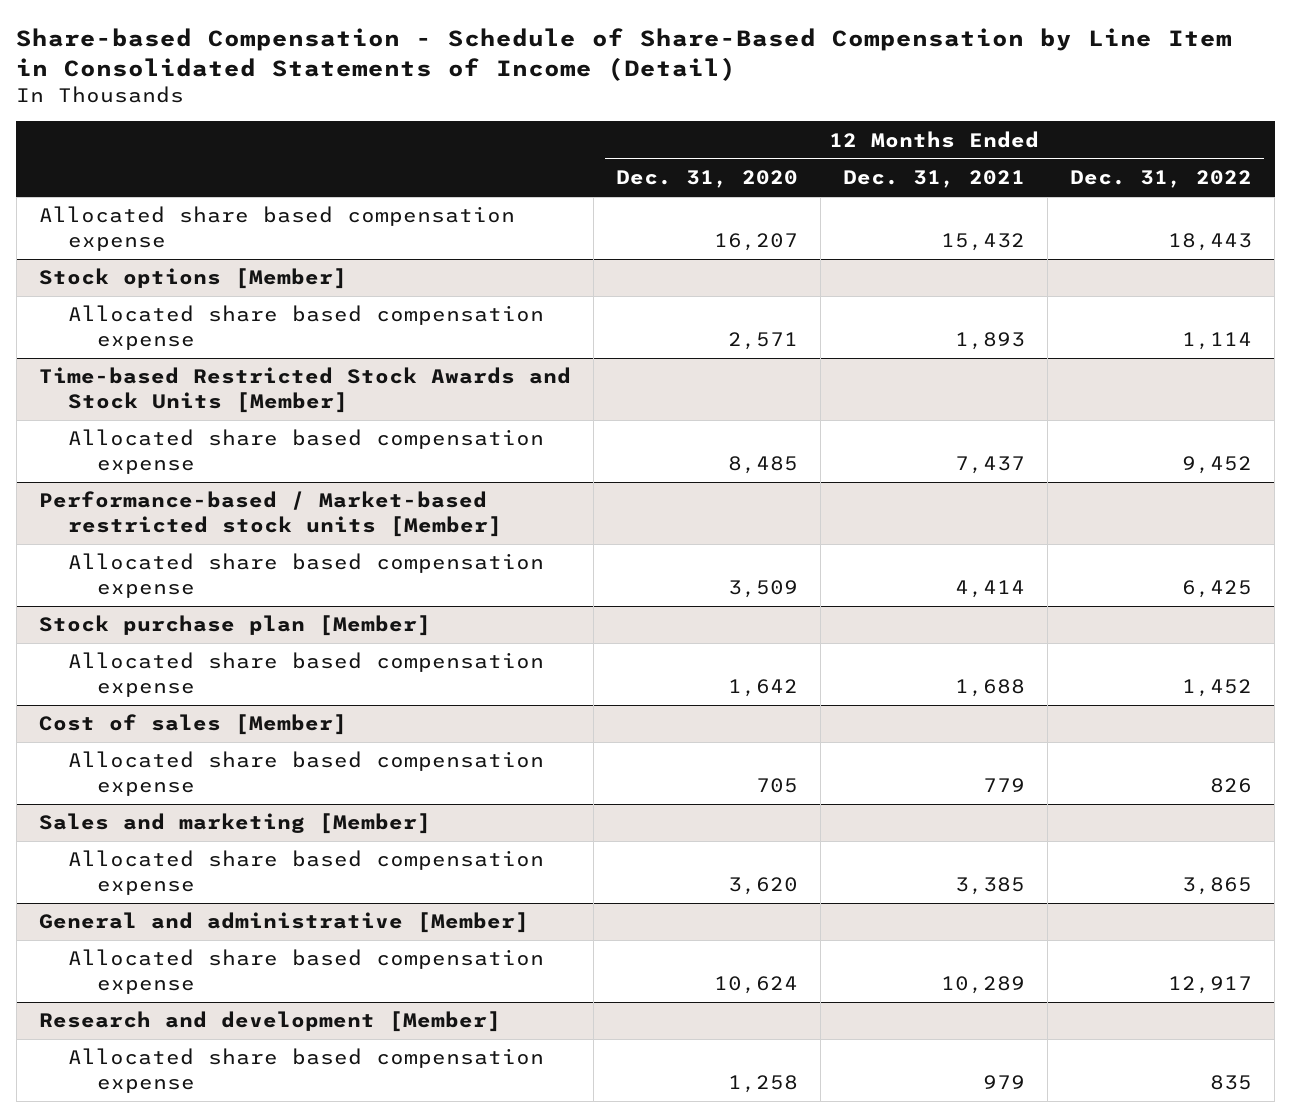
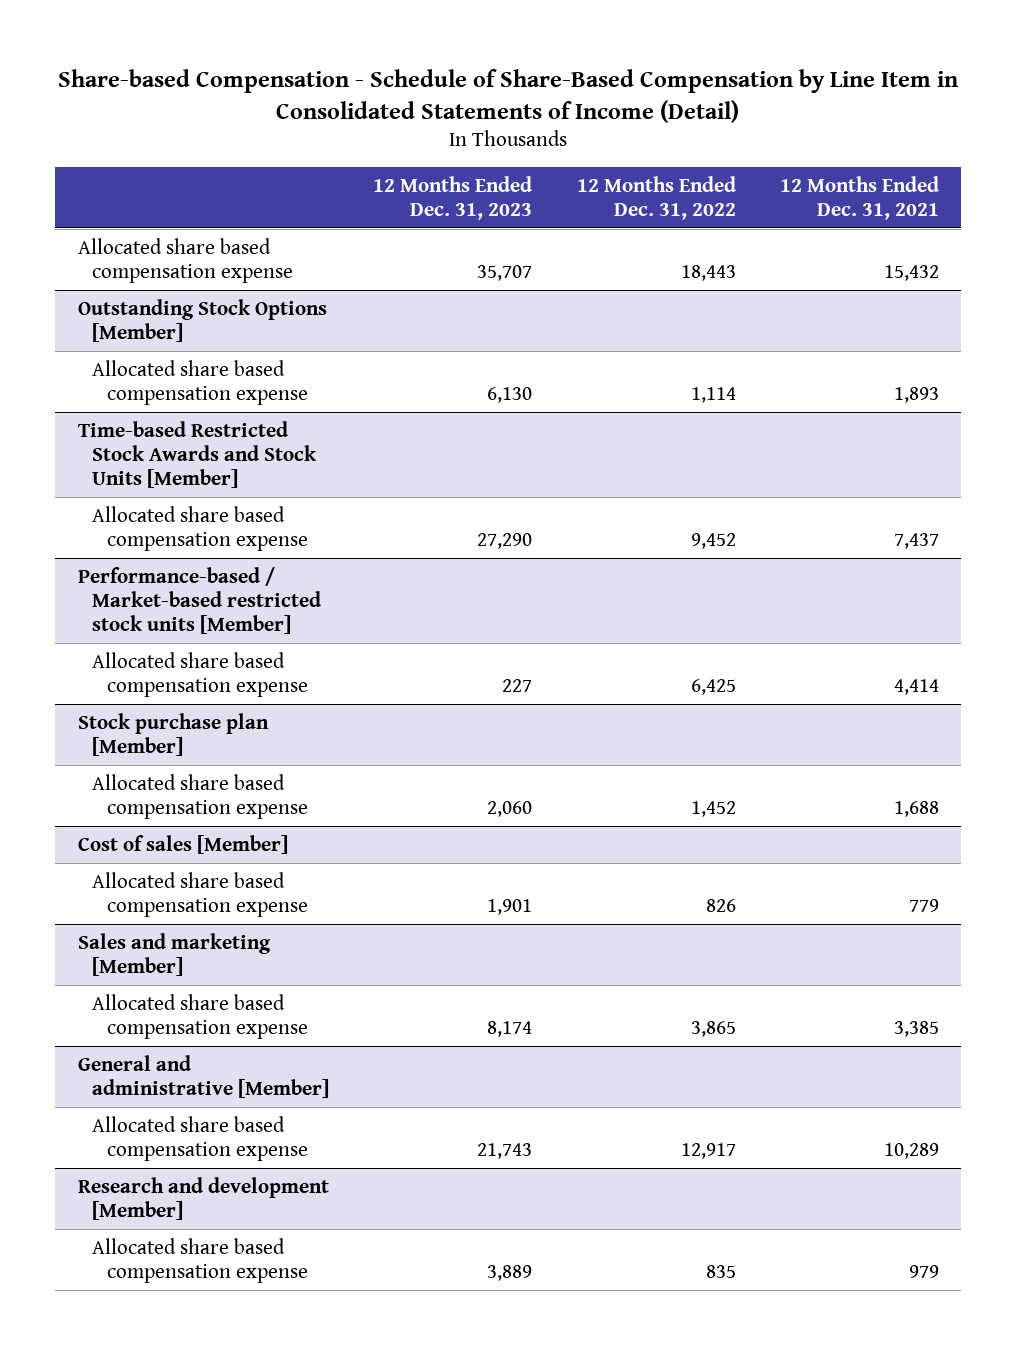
[615,170,798,189] Dec. 31, 2020 -> none
none -> [373,175,533,220] 12 Months Ended Dec. 31, 2023
[38,268,347,290] Stock options [Member] -> [77,298,327,342] Outstanding Stock Options [Member]

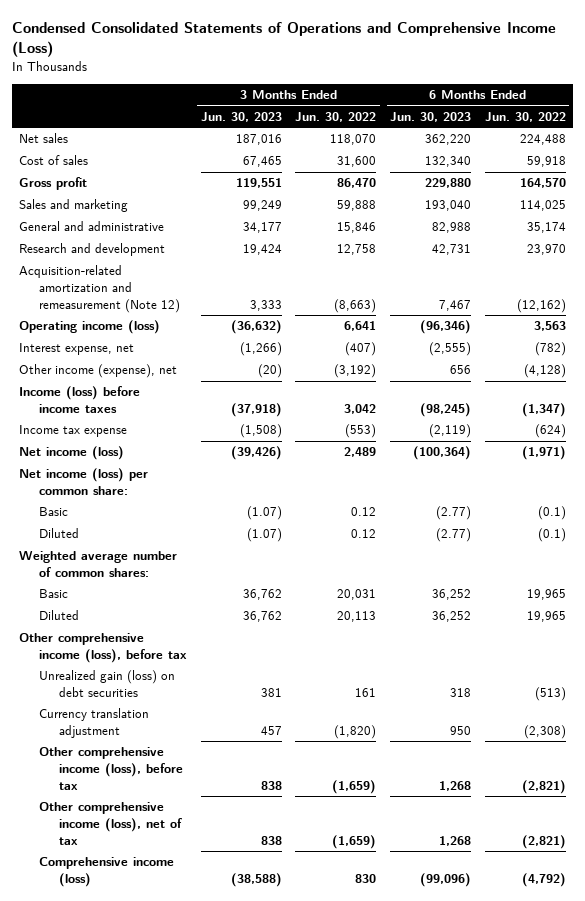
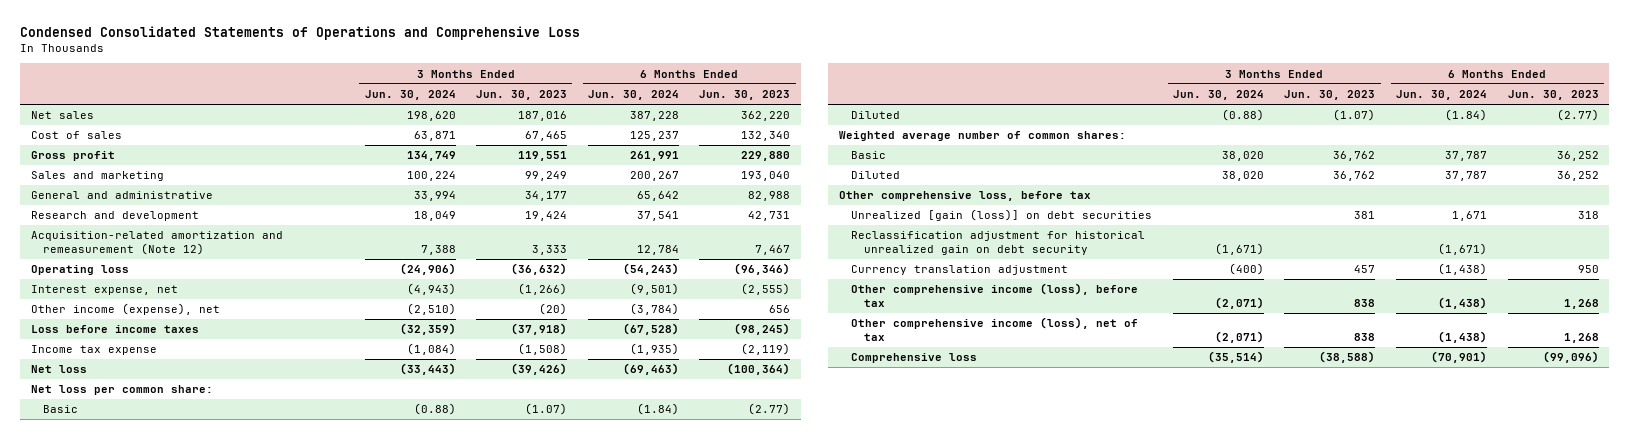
[12,21,557,58] Condensed Consolidated Statements of Operations and Comprehensive Income (Loss) -> [20,26,581,41] Condensed Consolidated Statements of Operations and Comprehensive Loss
[295,111,377,122] Jun. 30, 2022 -> none
[485,111,567,122] Jun. 30, 2022 -> none
none -> [364,89,456,100] Jun. 30, 2024
none -> [587,89,679,100] Jun. 30, 2024
[19,320,161,335] Operating income (loss) -> [30,265,129,276] Operating loss
[19,386,141,414] Income (loss) before income taxes -> [30,325,199,334] Loss before income taxes
[19,446,125,461] Net income (loss) -> [30,365,87,374] Net loss
[19,468,149,496] Net income (loss) per common share: -> [30,385,213,396] Net loss per common share:
[19,633,187,664] Other comprehensive income (loss), before tax -> [838,191,1091,202] Other comprehensive loss, before tax
[38,670,175,698] Unrealized gain (loss) on debt securities -> [851,209,1153,222] Unrealized [gain (loss)] on debt securities
none -> [851,231,1146,255] Reclassification adjustment for historical unrealized gain on debt security
[38,857,174,888] Comprehensive income (loss) -> [851,353,978,364] Comprehensive loss

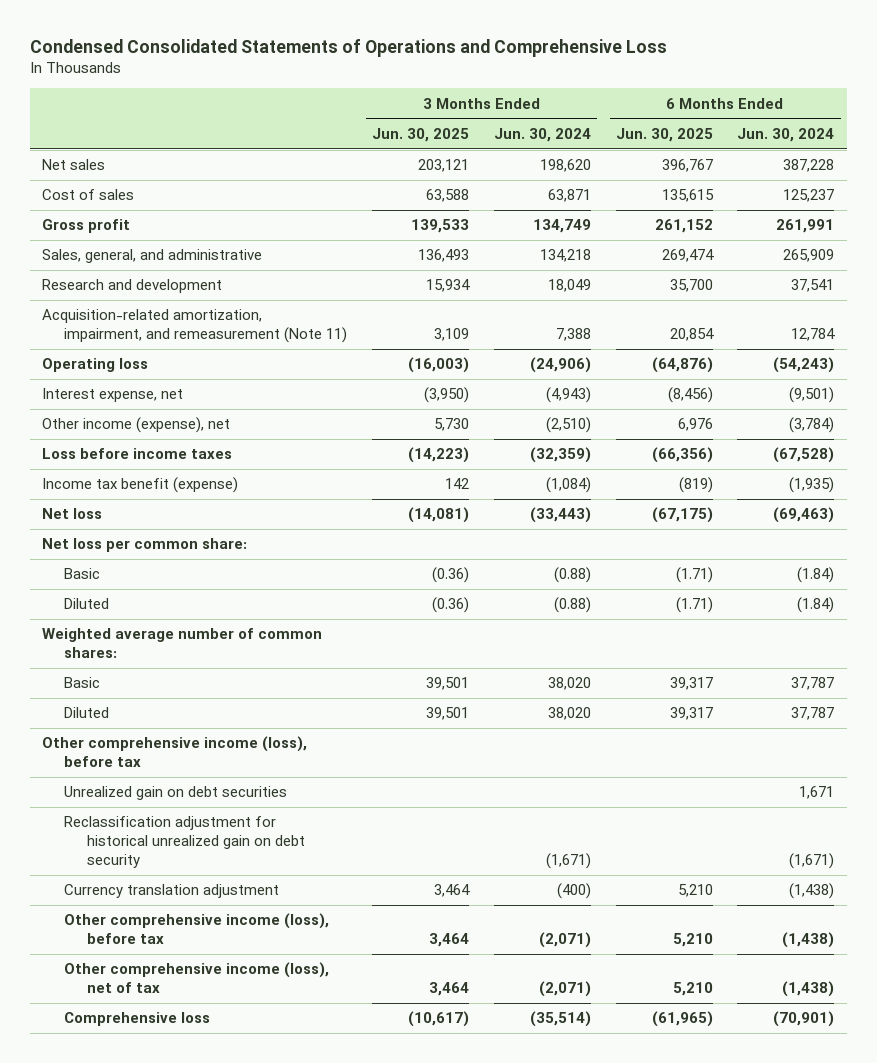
[476,89,568,100] Jun. 30, 2023 -> none
[699,89,791,100] Jun. 30, 2023 -> none
none -> [372,127,470,142] Jun. 30, 2025
none -> [615,127,713,142] Jun. 30, 2025
[30,171,164,182] Sales and marketing -> none
[30,191,213,200] General and administrative -> [42,249,263,264] Sales, general, and administrative
[413,191,456,202] 33,994 -> [539,249,591,263] 134,218
[636,191,679,202] 65,642 -> [783,249,835,263] 265,909
[30,231,283,255] Acquisition-related amortization and remeasurement (Note 12) -> [42,309,348,344] Acquisition-related amortization, impairment, and remeasurement (Note 11)
[30,345,157,356] Income tax expense -> [42,477,239,494] Income tax benefit (expense)
[838,191,1091,202] Other comprehensive loss, before tax -> [42,736,308,768] Other comprehensive income (loss), before tax
[851,209,1153,222] Unrealized [gain (loss)] on debt securities -> [64,786,288,801] Unrealized gain on debt securities

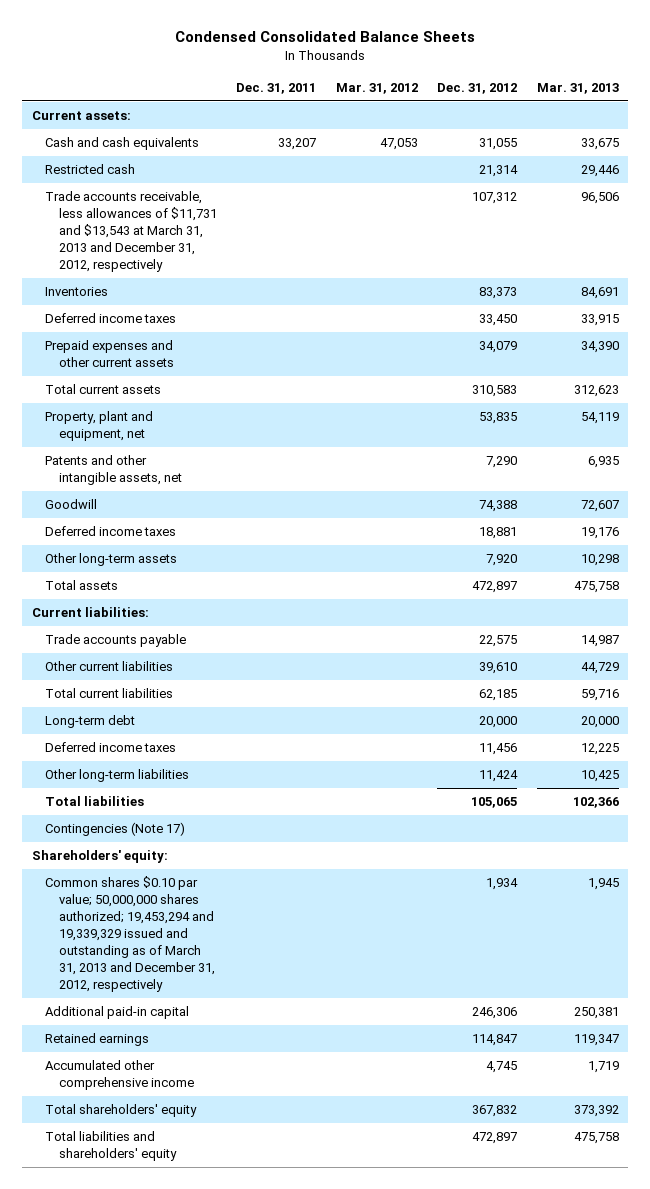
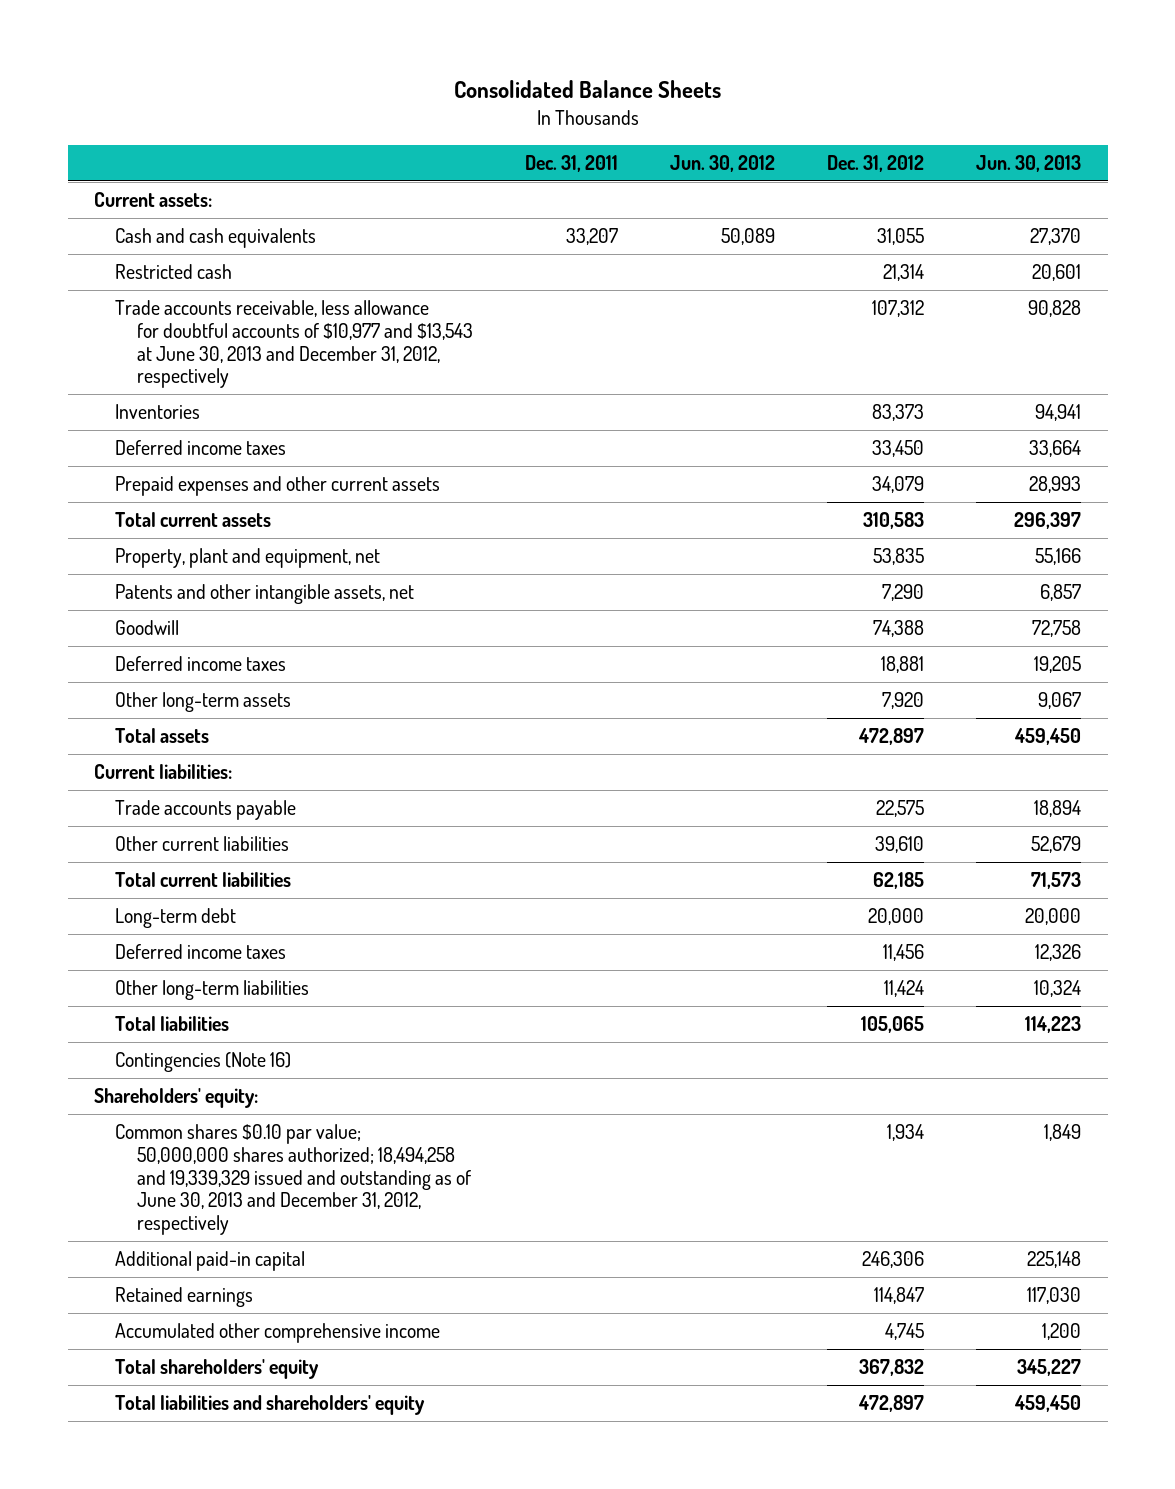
[175,31,476,43] Condensed Consolidated Balance Sheets -> [453,80,721,99] Consolidated Balance Sheets
[335,82,418,94] Mar. 31, 2012 -> none
[536,82,619,94] Mar. 31, 2013 -> none
none -> [669,154,775,172] Jun. 30, 2012
none -> [976,154,1082,172] Jun. 30, 2013
[45,191,218,273] Trade accounts receivable, less allowances of $11,731 and $13,543 at March 31, 2013 and December 31, 2012, respectively -> [115,300,473,389] Trade accounts receivable, less allowance for doubtful accounts of $10,977 and $13,543 at June 30, 2013 and December 31, 2012, respectively
[45,822,186,837] Contingencies (Note 17) -> [115,1052,292,1073] Contingencies (Note 16)
[45,876,216,993] Common shares $0.10 par value; 50,000,000 shares authorized; 19,453,294 and 19,339,329 issued and outstanding as of March 31, 2013 and December 31, 2012, respectively -> [115,1124,471,1235] Common shares $0.10 par value; 50,000,000 shares authorized; 18,494,258 and 19,339,329 issued and outstanding as of June 30, 2013 and December 31, 2012, respectively

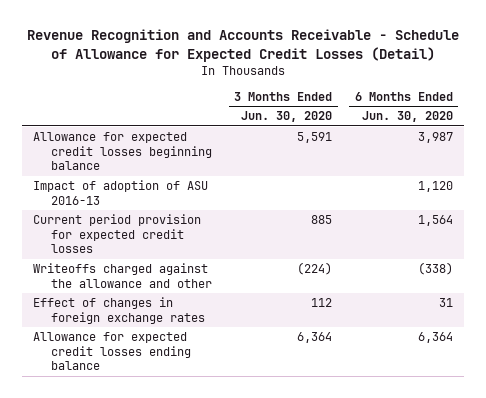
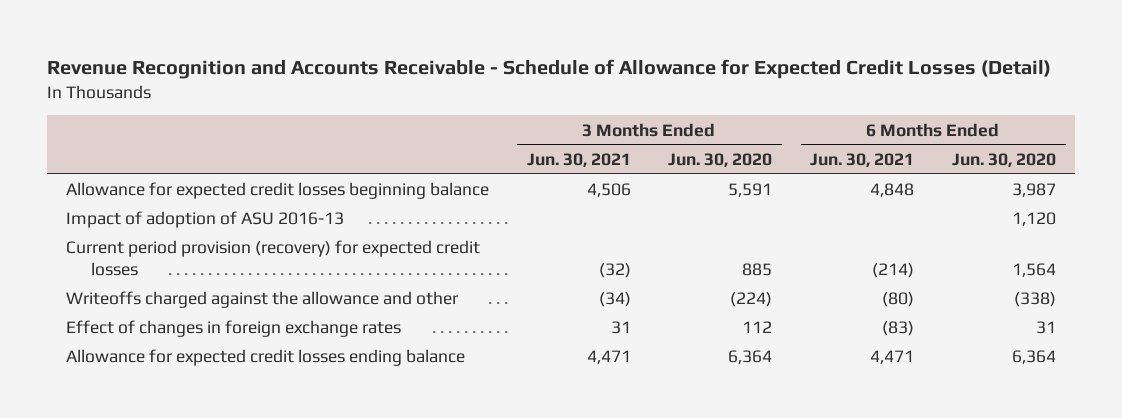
none -> [526,152,631,167] Jun. 30, 2021
none -> [810,152,915,167] Jun. 30, 2021
[33,214,202,254] Current period provision for expected credit losses -> [65,240,480,276] Current period provision (recovery) for expected credit losses

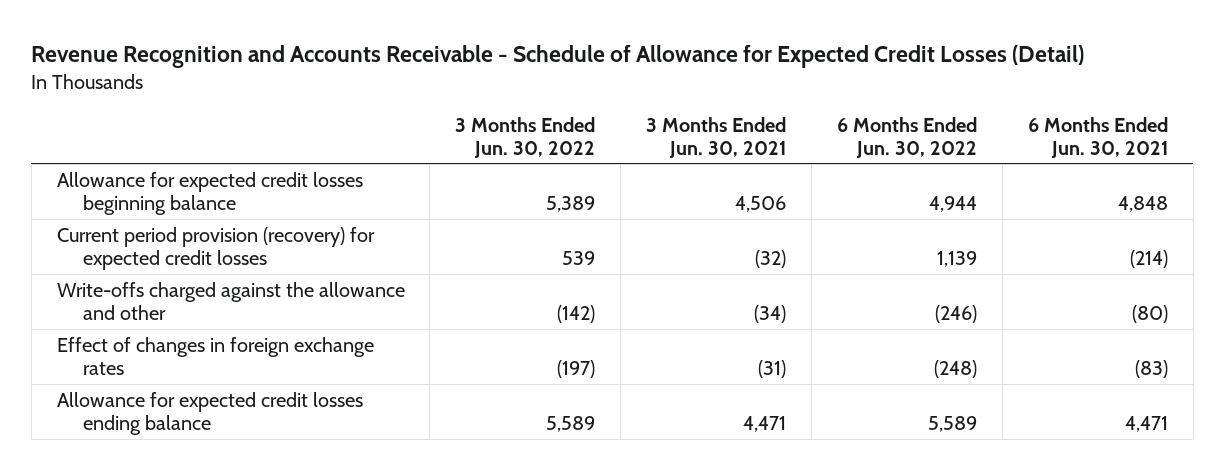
[668,152,773,167] Jun. 30, 2020 -> none
[952,152,1057,167] Jun. 30, 2020 -> none
none -> [455,116,596,158] 3 Months Ended Jun. 30, 2022
none -> [837,116,978,158] 6 Months Ended Jun. 30, 2022
[65,211,344,229] Impact of adoption of ASU 2016-13 -> none
[65,291,458,309] Writeoffs charged against the allowance and other -> [56,281,405,320] Write-offs charged against the allowance and other
[610,321,631,335] 31 -> [758,359,787,378] (31)

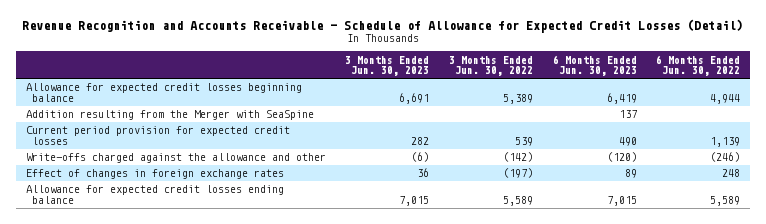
[646,116,787,158] 3 Months Ended Jun. 30, 2021 -> none
[1027,116,1168,158] 6 Months Ended Jun. 30, 2021 -> none
none -> [345,55,430,77] 3 Months Ended Jun. 30, 2023
none -> [552,54,637,77] 6 Months Ended Jun. 30, 2023
none -> [25,110,314,121] Addition resulting from the Merger with SeaSpine
[56,226,375,270] Current period provision (recovery) for expected credit losses -> [25,126,290,145] Current period provision for expected credit losses
[934,359,978,378] (248) -> [722,169,741,178] 248

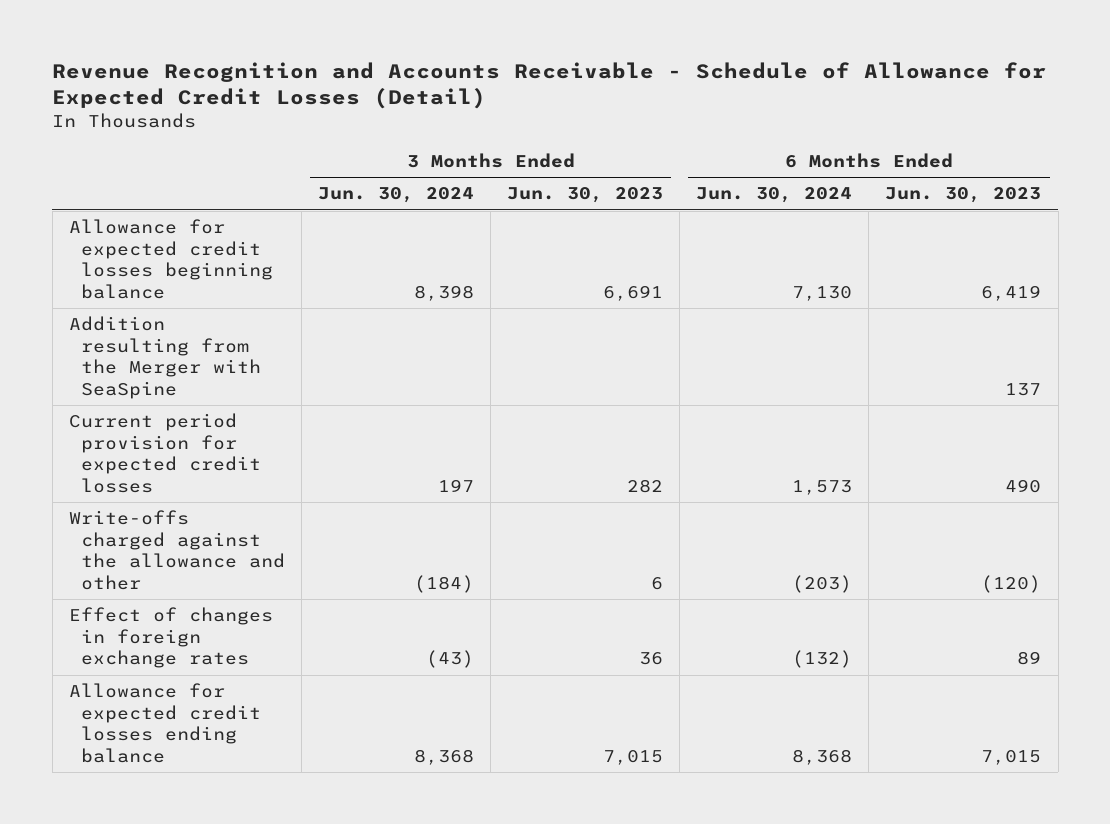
[449,55,534,77] 3 Months Ended Jun. 30, 2022 -> none
[656,54,741,77] 6 Months Ended Jun. 30, 2022 -> none
none -> [317,187,474,204] Jun. 30, 2024
none -> [696,187,853,204] Jun. 30, 2024
[411,152,430,163] (6) -> [651,576,664,590] 6

